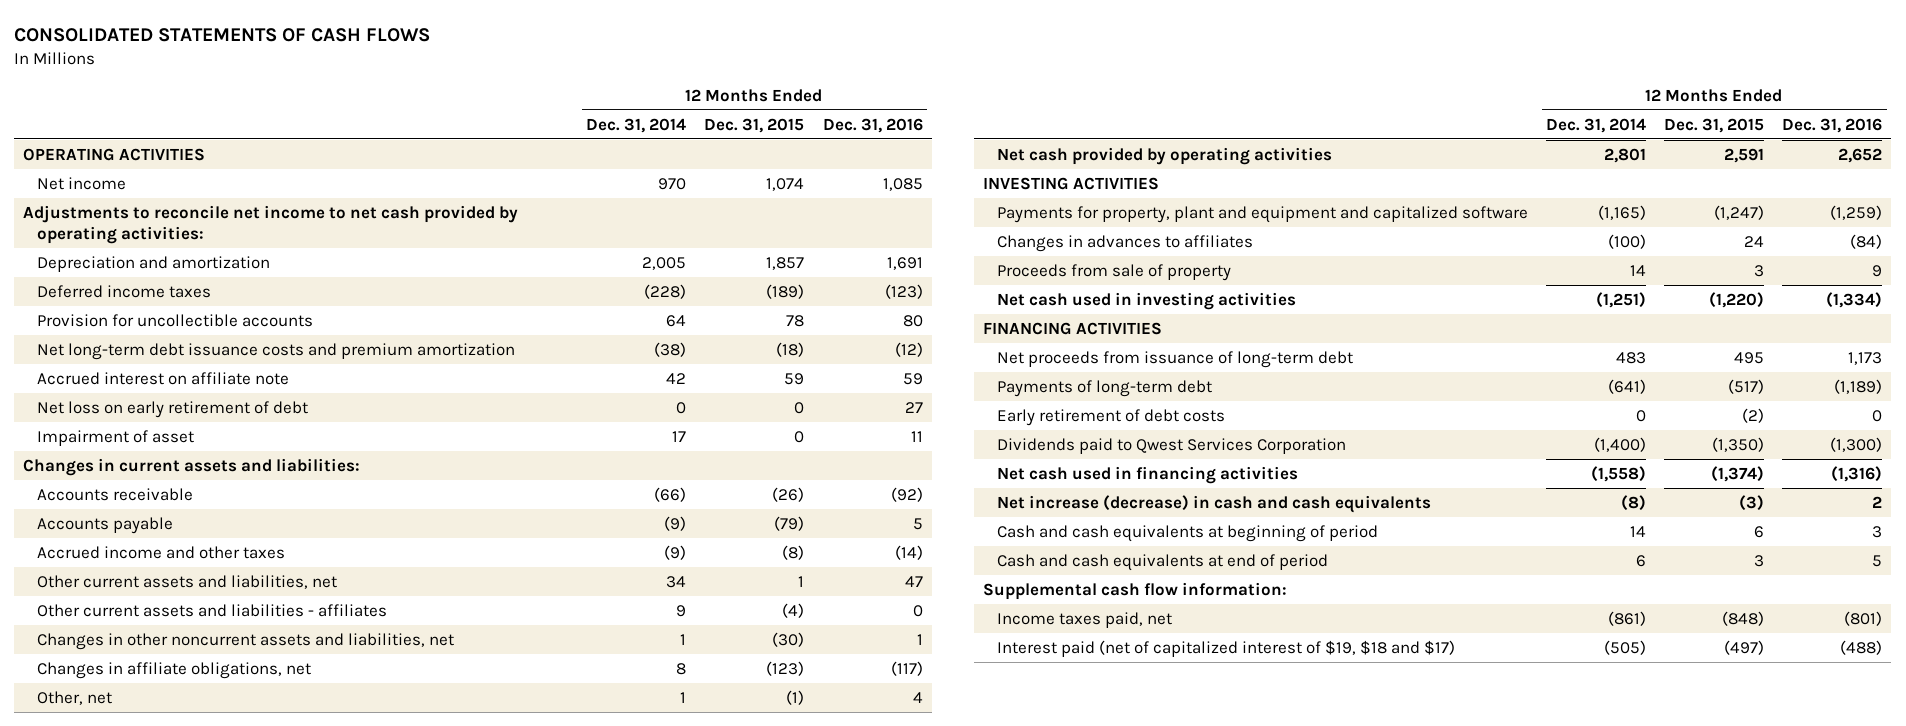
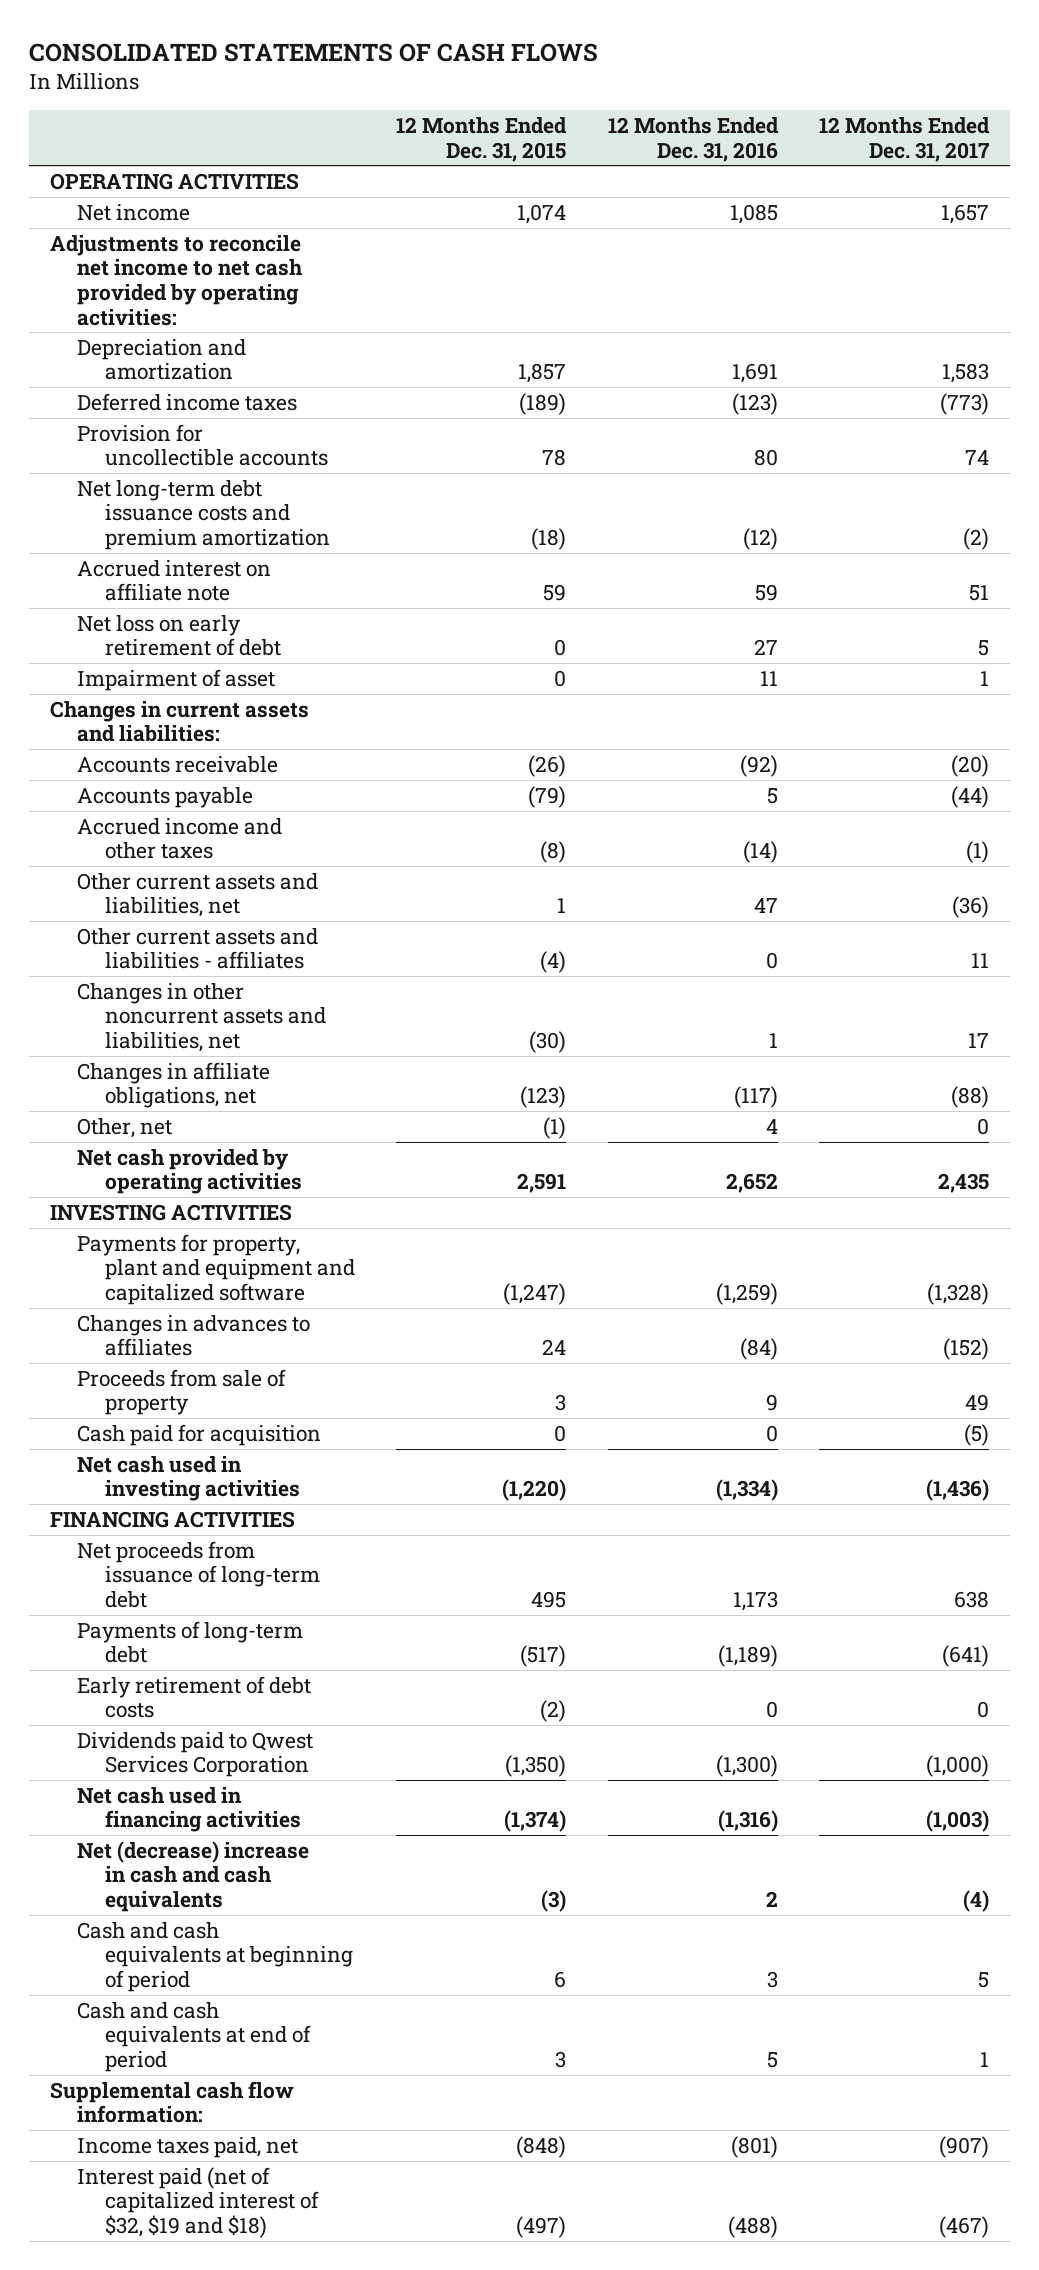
[586,117,687,133] Dec. 31, 2014 -> none
none -> [819,116,991,162] 12 Months Ended Dec. 31, 2017
none -> [77,1423,322,1446] Cash paid for acquisition
[997,494,1432,513] Net increase (decrease) in cash and cash equivalents -> [77,1840,310,1912] Net (decrease) increase in cash and cash equivalents
[997,639,1456,657] Interest paid (net of capitalized interest of $19, $18 and $17) -> [77,2166,319,2238] Interest paid (net of capitalized interest of $32, $19 and $18)

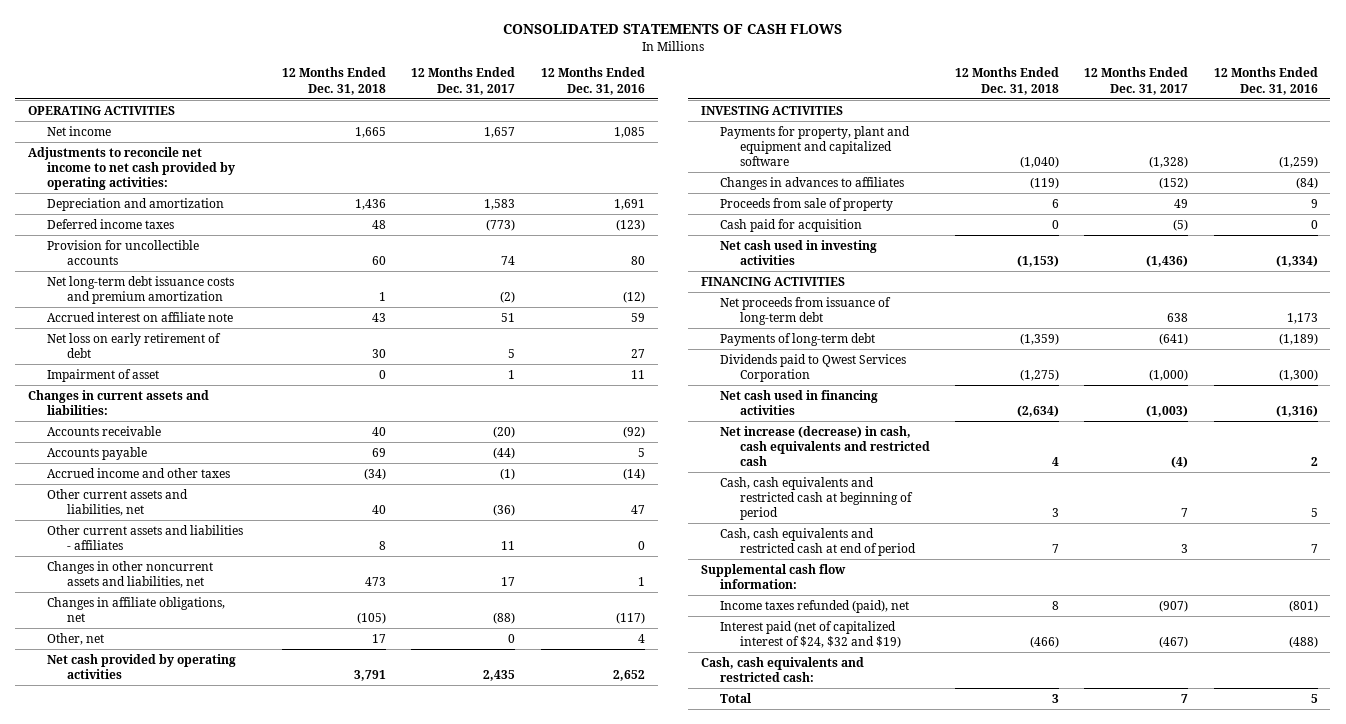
[396,116,568,162] 12 Months Ended Dec. 31, 2015 -> none
none -> [282,67,387,95] 12 Months Ended Dec. 31, 2018
[77,1675,312,1719] Early retirement of debt costs -> none
[77,1840,310,1912] Net (decrease) increase in cash and cash equivalents -> [720,425,930,467] Net increase (decrease) in cash, cash equivalents and restricted cash
[77,1921,353,1992] Cash and cash equivalents at beginning of period -> [720,476,913,521] Cash, cash equivalents and restricted cash at beginning of period
[766,1970,778,1988] 3 -> [1310,508,1318,518] 5
[978,1971,990,1988] 5 -> [1181,508,1189,518] 7
[77,2001,311,2072] Cash and cash equivalents at end of period -> [720,527,916,557] Cash, cash equivalents and restricted cash at end of period
[766,2051,778,2068] 5 -> [1310,544,1318,554] 7
[980,2051,990,2067] 1 -> [1181,544,1189,554] 3
[77,2136,299,2158] Income taxes paid, net -> [720,599,910,613] Income taxes refunded (paid), net
[77,2166,319,2238] Interest paid (net of capitalized interest of $32, $19 and $18) -> [720,620,901,649] Interest paid (net of capitalized interest of $24, $32 and $19)
none -> [700,656,864,683] Cash, cash equivalents and restricted cash:
none -> [720,692,753,703] Total

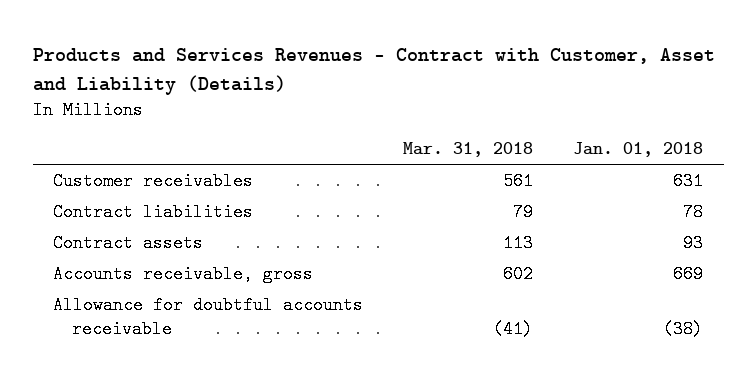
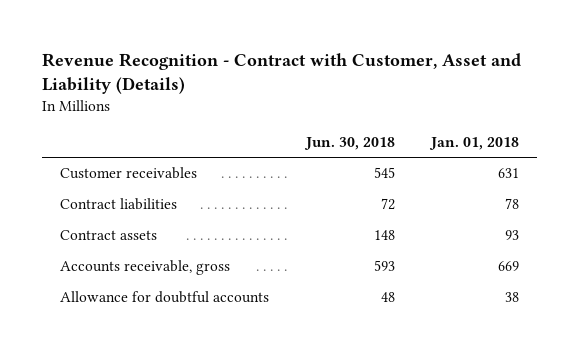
[32,48,715,96] Products and Services Revenues - Contract with Customer, Asset and Liability (Details) -> [42,53,522,95] Revenue Recognition - Contract with Customer, Asset and Liability (Details)
[403,142,534,158] Mar. 31, 2018 -> none
none -> [303,136,395,150] Jun. 30, 2018
[52,296,363,338] Allowance for doubtful accounts receivable -> [60,291,270,304] Allowance for doubtful accounts
[663,319,704,338] (38) -> [504,292,519,303] 38

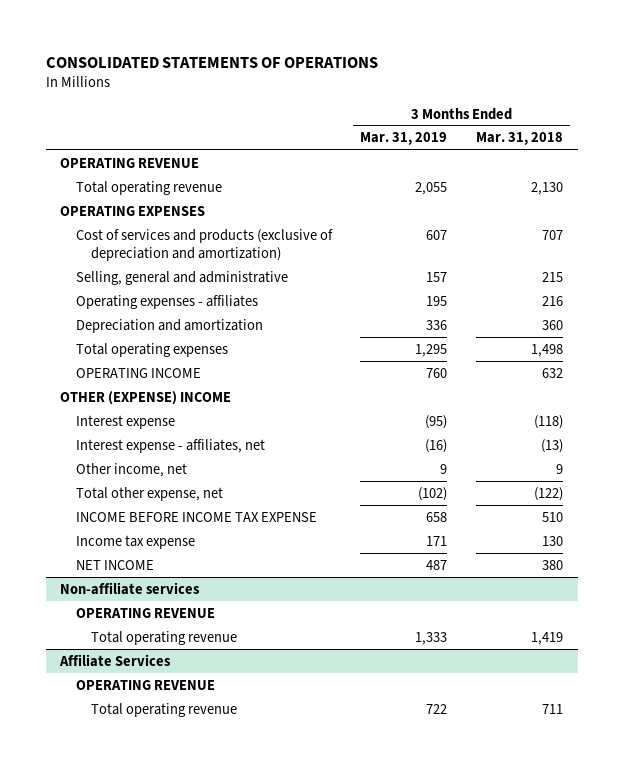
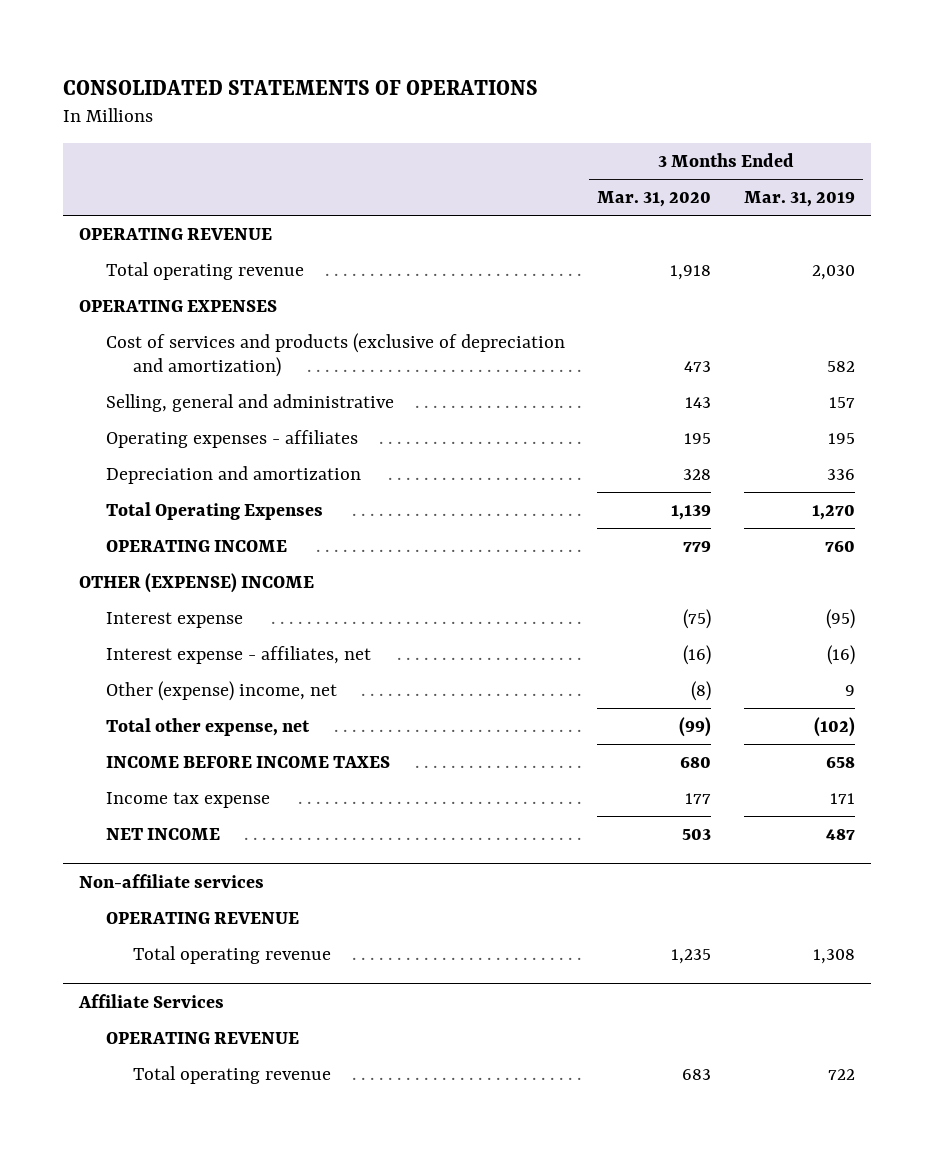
[476,132,564,146] Mar. 31, 2018 -> none
none -> [597,190,712,207] Mar. 31, 2020
[415,181,448,195] 2,055 -> [811,264,855,280] 2,030
[426,229,448,240] 607 -> [826,360,855,372] 582
[75,342,228,357] Total operating expenses -> [106,501,324,520] Total Operating Expenses
[415,343,448,357] 1,295 -> [811,504,855,520] 1,270
[75,462,187,477] Other income, net -> [106,680,338,701] Other (expense) income, net
[75,511,317,522] INCOME BEFORE INCOME TAX EXPENSE -> [106,755,391,768] INCOME BEFORE INCOME TAXES
[415,631,448,645] 1,333 -> [812,948,855,964] 1,308

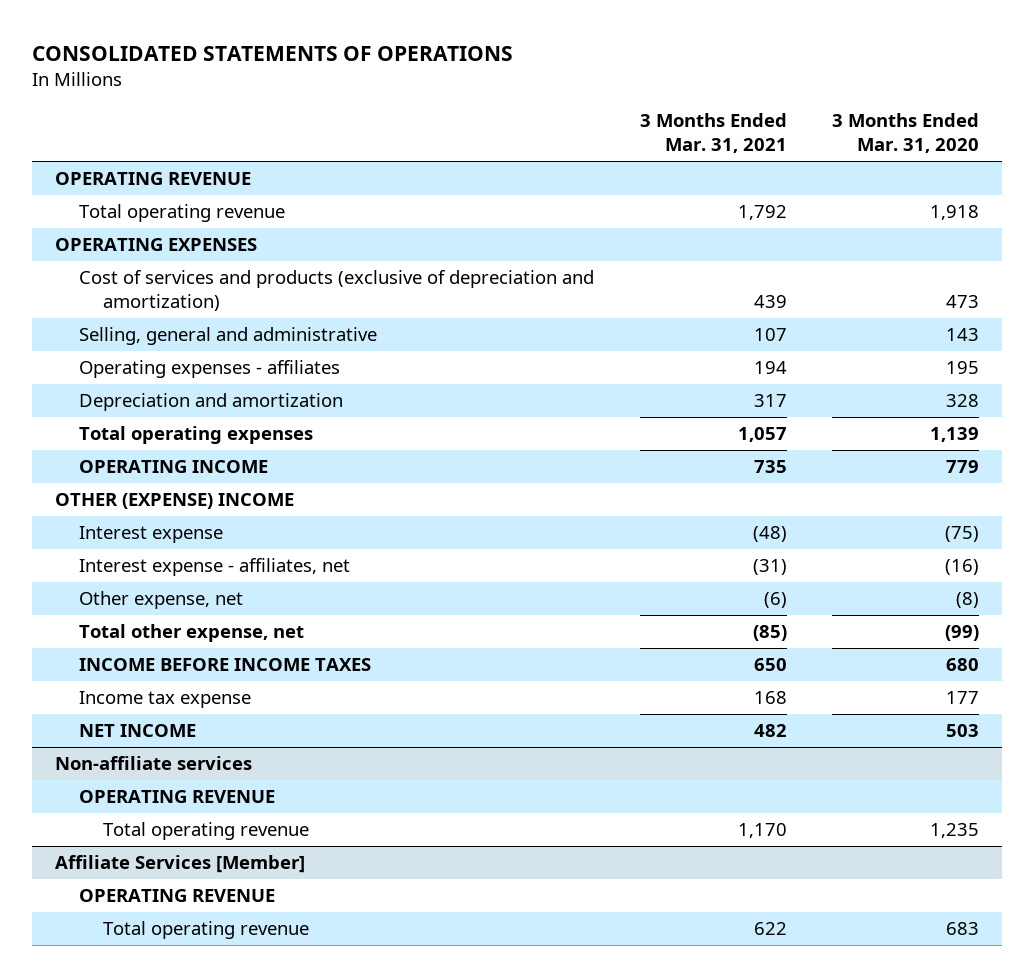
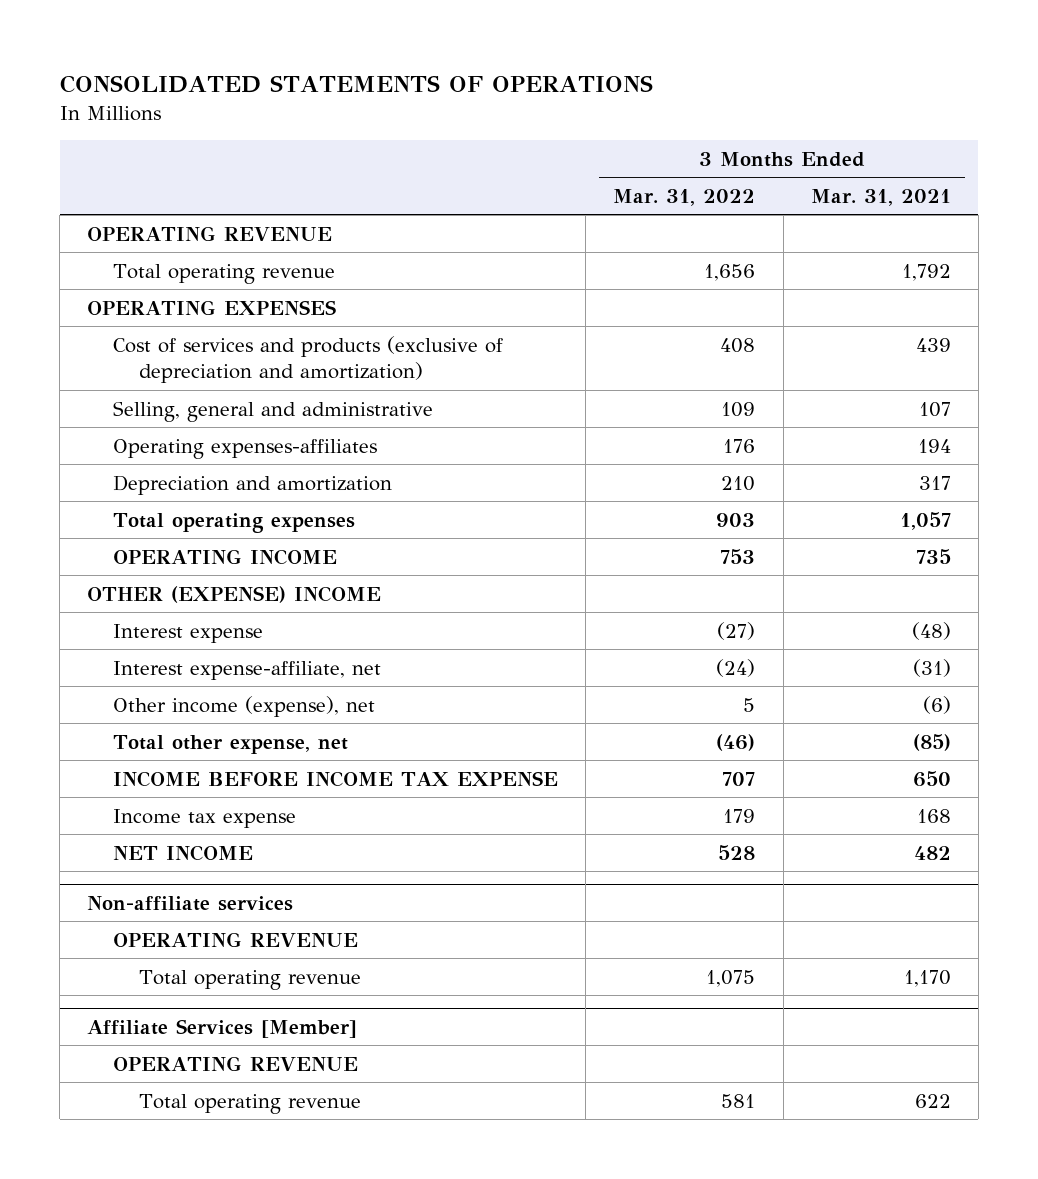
[832,113,980,154] 3 Months Ended Mar. 31, 2020 -> none
none -> [613,188,756,206] Mar. 31, 2022
[79,360,341,379] Operating expenses - affiliates -> [112,438,377,459] Operating expenses-affiliates
[79,558,351,577] Interest expense - affiliates, net -> [112,660,381,680] Interest expense-affiliate, net
[79,591,244,610] Other expense, net -> [112,695,375,717] Other income (expense), net
[79,658,372,672] INCOME BEFORE INCOME TAXES -> [112,770,558,787] INCOME BEFORE INCOME TAX EXPENSE

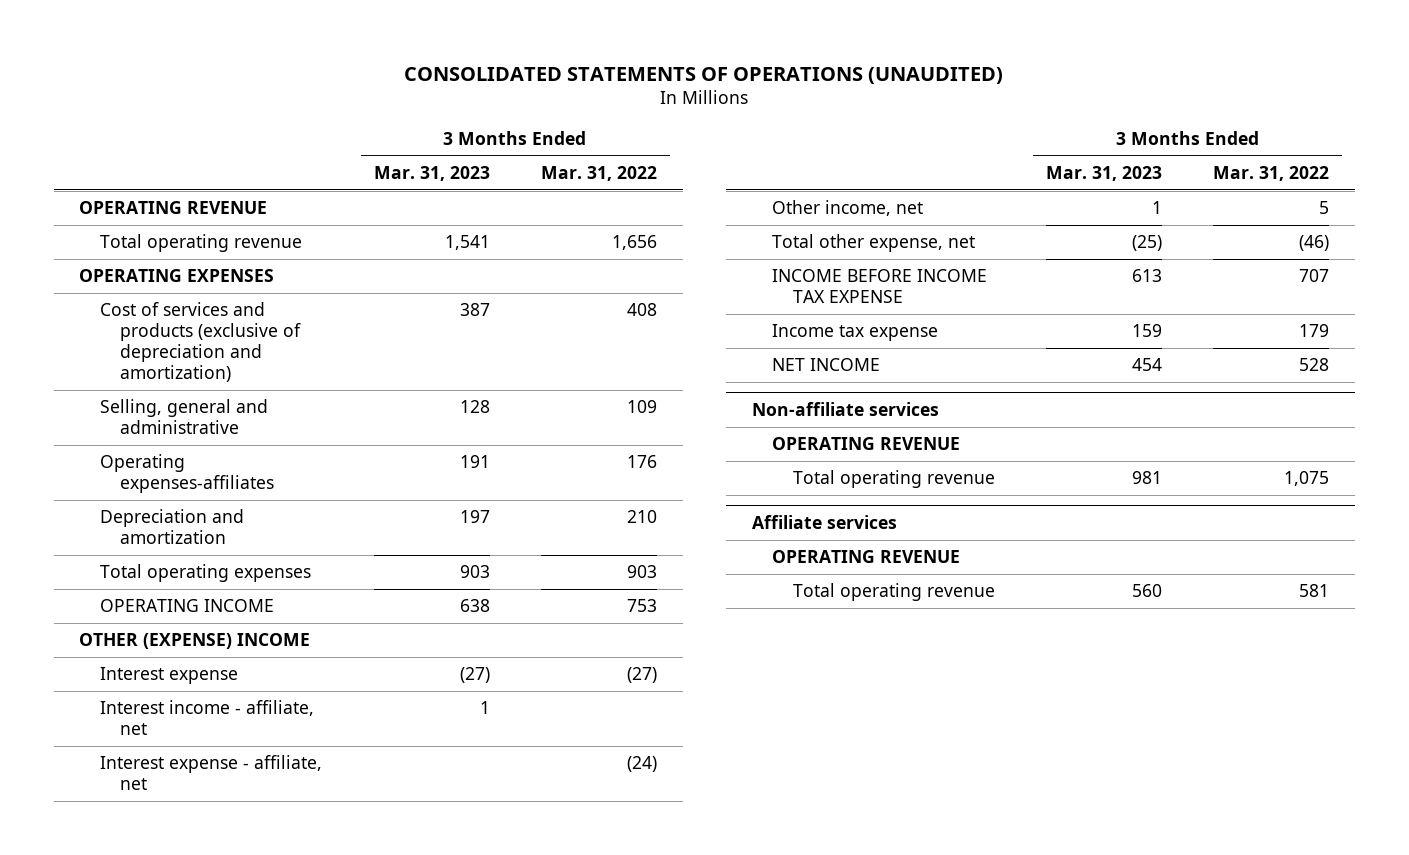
[59,74,653,93] CONSOLIDATED STATEMENTS OF OPERATIONS -> [404,66,1004,84] CONSOLIDATED STATEMENTS OF OPERATIONS (UNAUDITED)
[810,188,951,206] Mar. 31, 2021 -> none
none -> [373,166,490,182] Mar. 31, 2023
none -> [99,700,314,736] Interest income - affiliate, net
[112,660,381,680] Interest expense-affiliate, net -> [99,755,322,791] Interest expense - affiliate, net
[112,695,375,717] Other income (expense), net -> [772,200,924,217] Other income, net
[87,1018,358,1038] Affiliate Services [Member] -> [751,514,897,529] Affiliate services

